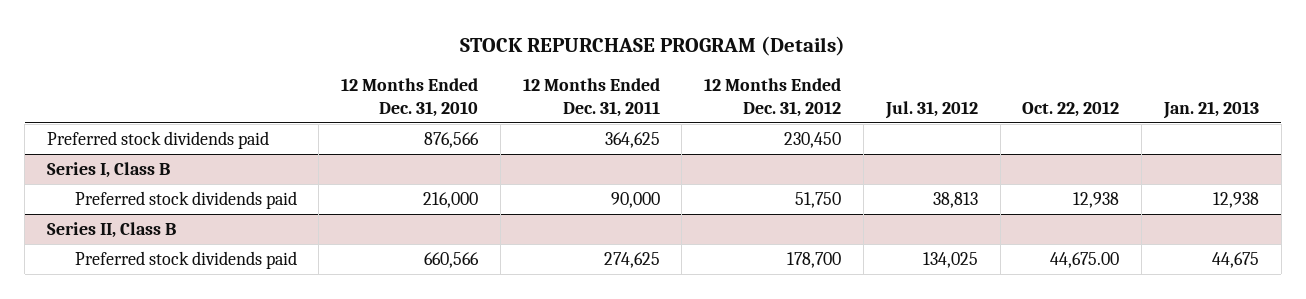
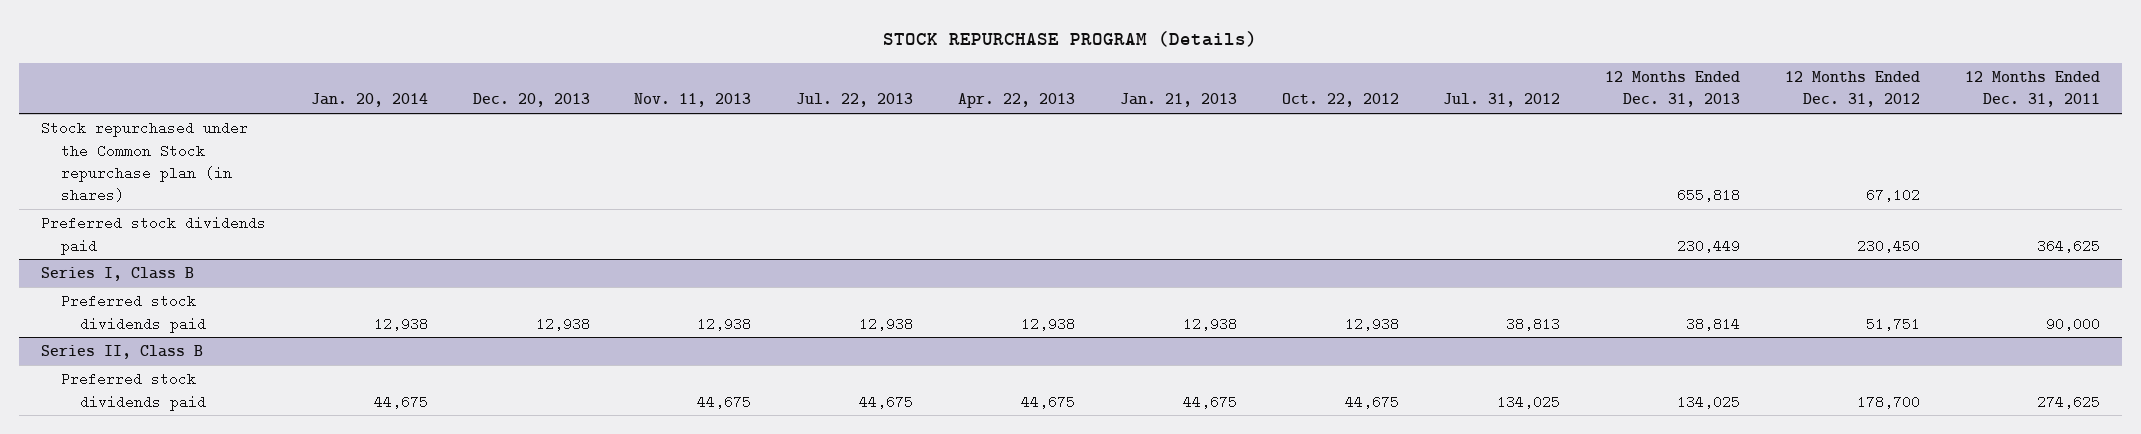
[341,78,479,117] 12 Months Ended Dec. 31, 2010 -> none
none -> [310,93,428,108] Jan. 20, 2014
none -> [472,93,590,108] Dec. 20, 2013
none -> [634,93,752,108] Nov. 11, 2013
none -> [796,93,914,108] Jul. 22, 2013
none -> [957,93,1075,109] Apr. 22, 2013
none -> [1605,71,1741,108] 12 Months Ended Dec. 31, 2013
none -> [41,121,249,202] Stock repurchased under the Common Stock repurchase plan (in shares)
[795,192,842,209] 51,750 -> [1865,316,1920,331] 51,751
[1050,252,1120,269] 44,675.00 -> [1344,394,1399,409] 44,675

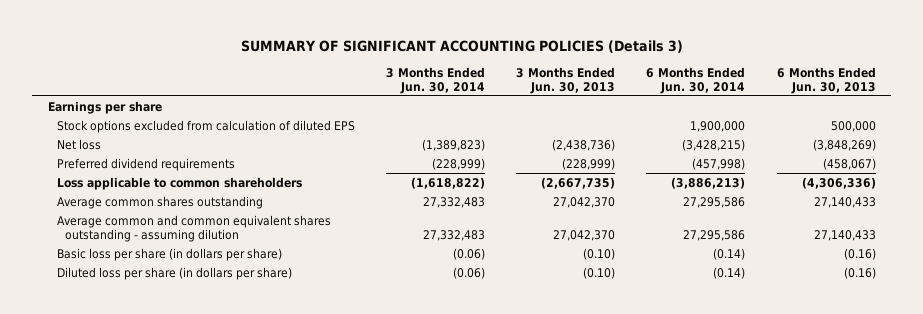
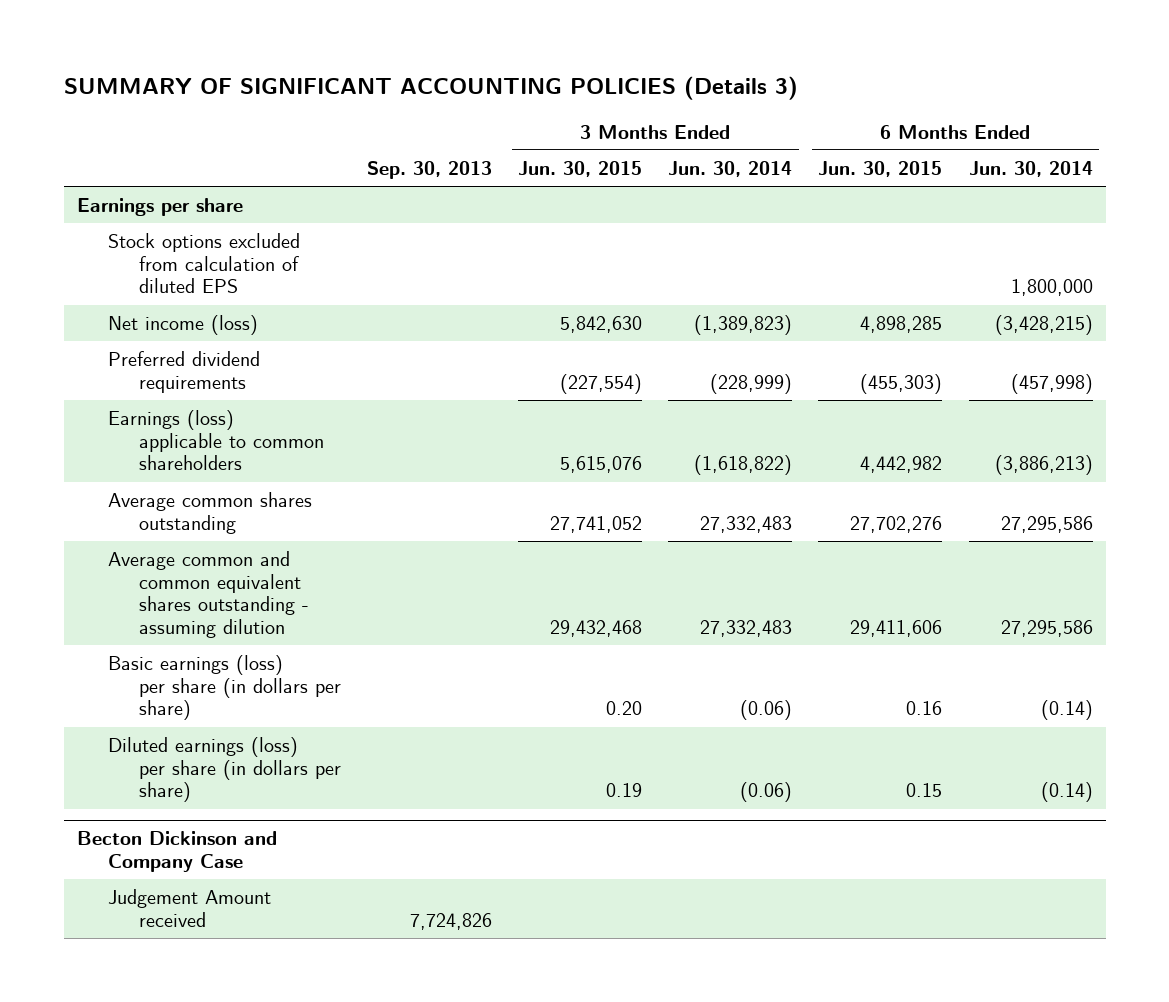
[516,66,616,94] 3 Months Ended Jun. 30, 2013 -> none
[776,66,876,94] 6 Months Ended Jun. 30, 2013 -> none
none -> [367,160,493,179] Sep. 30, 2013
none -> [518,160,643,177] Jun. 30, 2015
none -> [818,160,943,177] Jun. 30, 2015
[690,120,746,132] 1,900,000 -> [1010,279,1093,297] 1,800,000
[56,138,101,150] Net loss -> [108,314,259,335] Net income (loss)
[56,176,302,190] Loss applicable to common shareholders -> [108,409,325,471] Earnings (loss) applicable to common shareholders
[56,247,282,261] Basic loss per share (in dollars per share) -> [108,654,342,721] Basic earnings (loss) per share (in dollars per share)
[56,266,292,280] Diluted loss per share (in dollars per share) -> [108,736,342,803] Diluted earnings (loss) per share (in dollars per share)
none -> [76,831,277,873] Becton Dickinson and Company Case
none -> [108,888,272,927] Judgement Amount received

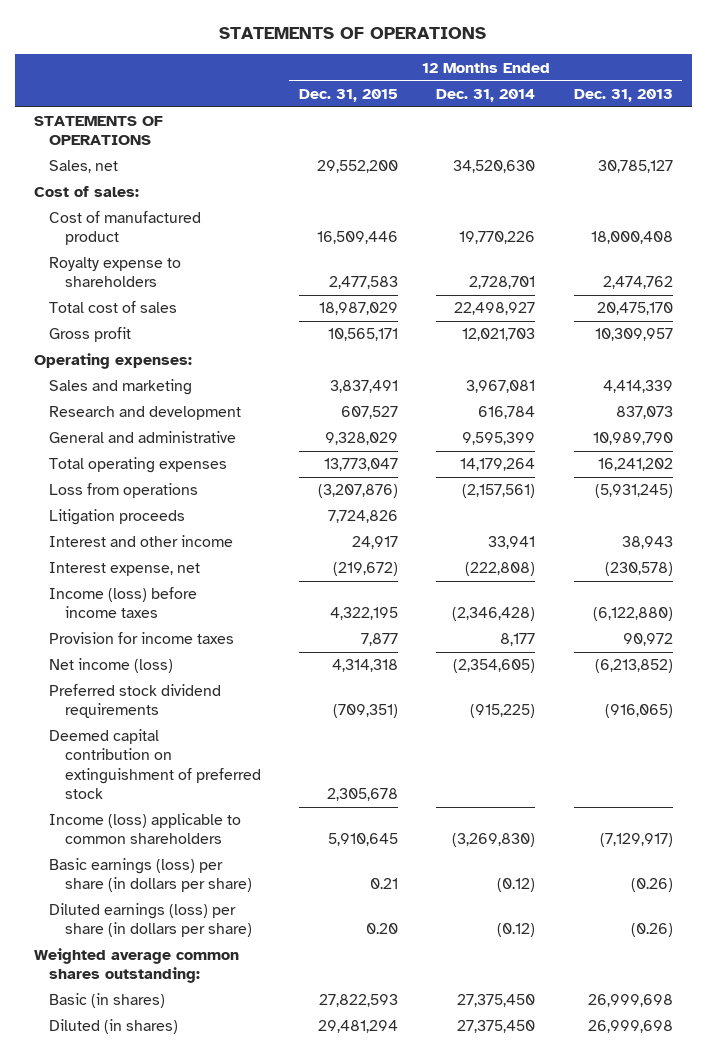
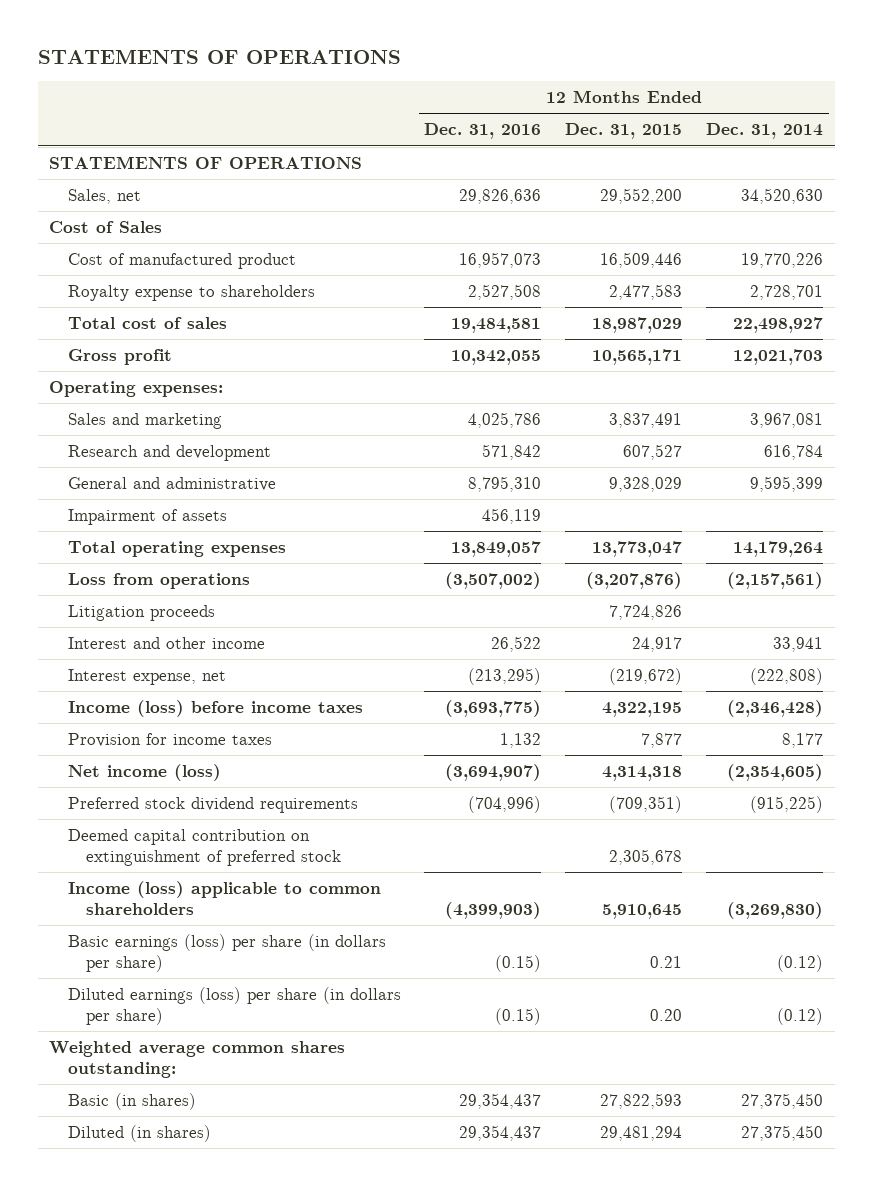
[573,88,673,102] Dec. 31, 2013 -> none
none -> [424,123,542,140] Dec. 31, 2016
[34,186,140,198] Cost of sales: -> [49,221,163,234] Cost of Sales
none -> [67,509,227,526] Impairment of assets

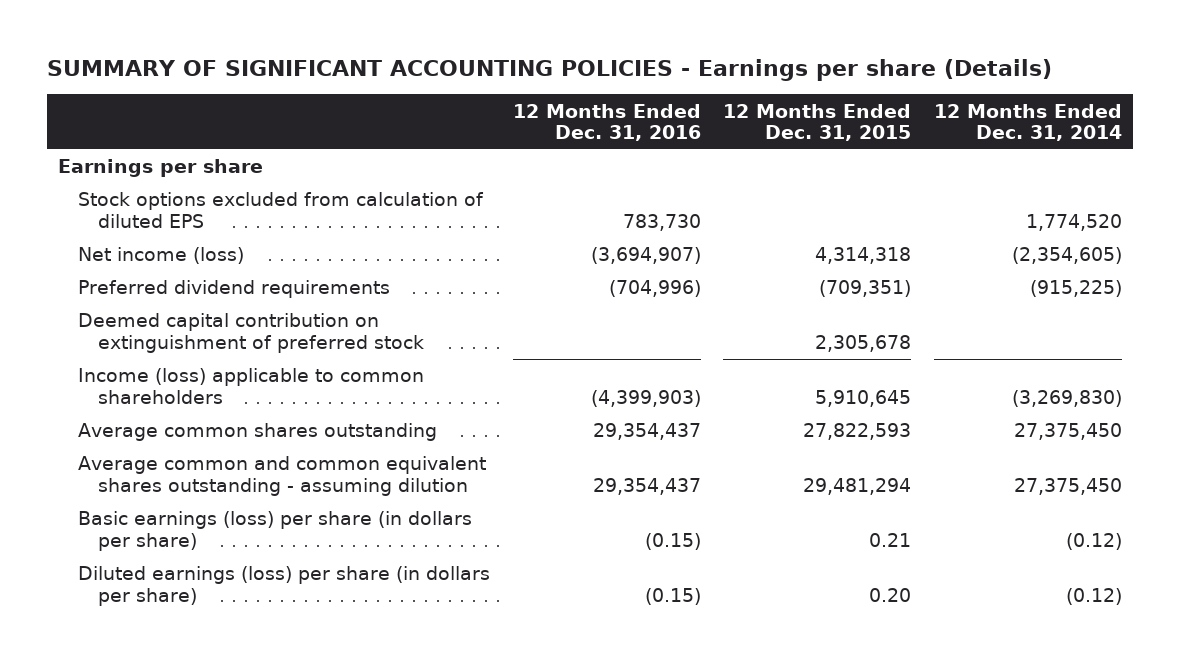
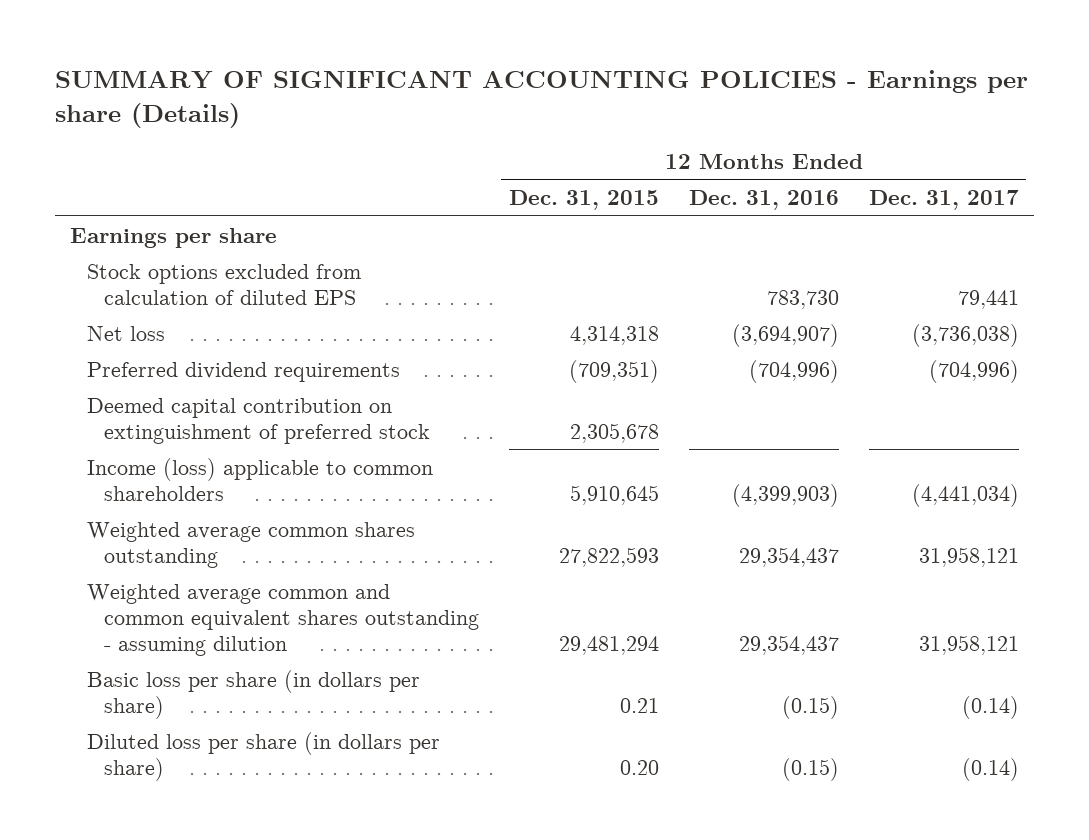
[933,103,1122,142] 12 Months Ended Dec. 31, 2014 -> none
none -> [868,190,1019,211] Dec. 31, 2017
[77,247,244,265] Net income (loss) -> [86,325,165,341] Net loss
[77,423,437,442] Average common shares outstanding -> [86,521,415,568] Weighted average common shares outstanding
[77,456,486,496] Average common and common equivalent shares outstanding - assuming dilution -> [86,583,479,656] Weighted average common and common equivalent shares outstanding - assuming dilution
[77,511,472,551] Basic earnings (loss) per share (in dollars per share) -> [86,669,420,719] Basic loss per share (in dollars per share)
[77,566,490,606] Diluted earnings (loss) per share (in dollars per share) -> [86,731,440,781] Diluted loss per share (in dollars per share)

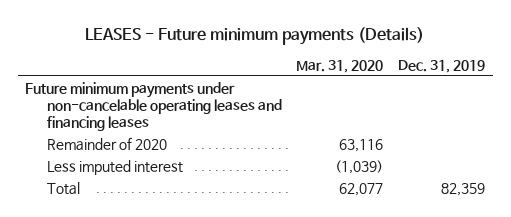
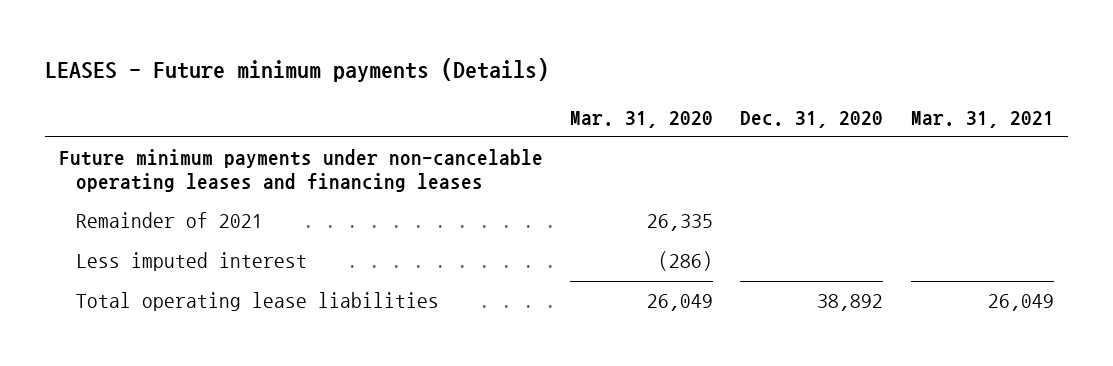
[398,59,486,73] Dec. 31, 2019 -> none
none -> [740,110,884,128] Dec. 31, 2020
none -> [910,110,1054,128] Mar. 31, 2021
[46,136,167,151] Remainder of 2020 -> [76,212,264,229] Remainder of 2021
[339,138,384,152] 63,116 -> [647,214,714,232] 26,335
[335,159,384,174] (1,039) -> [658,251,714,272] (286)
[46,181,80,195] Total -> [76,292,440,312] Total operating lease liabilities
[339,182,384,196] 62,077 -> [647,294,714,312] 26,049

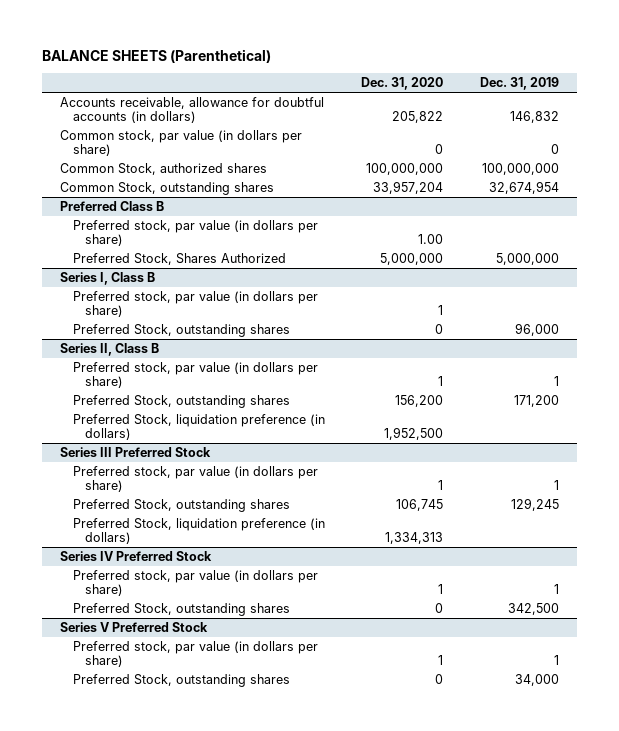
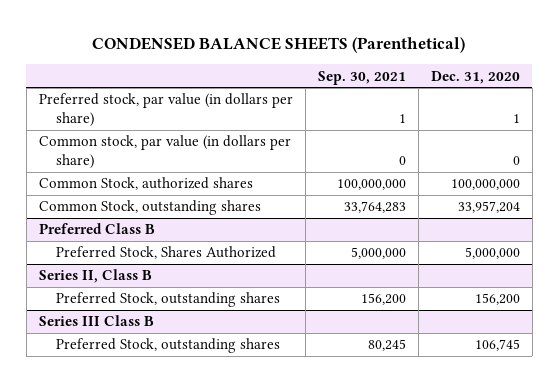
[41,48,271,63] BALANCE SHEETS (Parenthetical) -> [92,37,466,54] CONDENSED BALANCE SHEETS (Parenthetical)
[479,77,559,91] Dec. 31, 2019 -> none
none -> [317,70,406,85] Sep. 30, 2021
[59,97,324,124] Accounts receivable, allowance for doubtful accounts (in dollars) -> none
none -> [38,93,293,127] Preferred stock, par value (in dollars per share)
[72,220,318,247] Preferred stock, par value (in dollars per share) -> none
[59,272,155,286] Series I, Class B -> none
[72,291,318,318] Preferred stock, par value (in dollars per share) -> none
[72,324,290,338] Preferred Stock, outstanding shares -> none
[72,362,318,389] Preferred stock, par value (in dollars per share) -> none
[72,414,325,441] Preferred Stock, liquidation preference (in dollars) -> none
[72,466,318,493] Preferred stock, par value (in dollars per share) -> none
[59,447,211,458] Series III Preferred Stock -> [38,315,154,327] Series III Class B
[72,518,325,545] Preferred Stock, liquidation preference (in dollars) -> none
[59,551,212,562] Series IV Preferred Stock -> none
[72,570,318,597] Preferred stock, par value (in dollars per share) -> none
[72,603,290,617] Preferred Stock, outstanding shares -> none
[59,622,208,633] Series V Preferred Stock -> none
[72,641,318,668] Preferred stock, par value (in dollars per share) -> none
[72,674,290,688] Preferred Stock, outstanding shares -> none

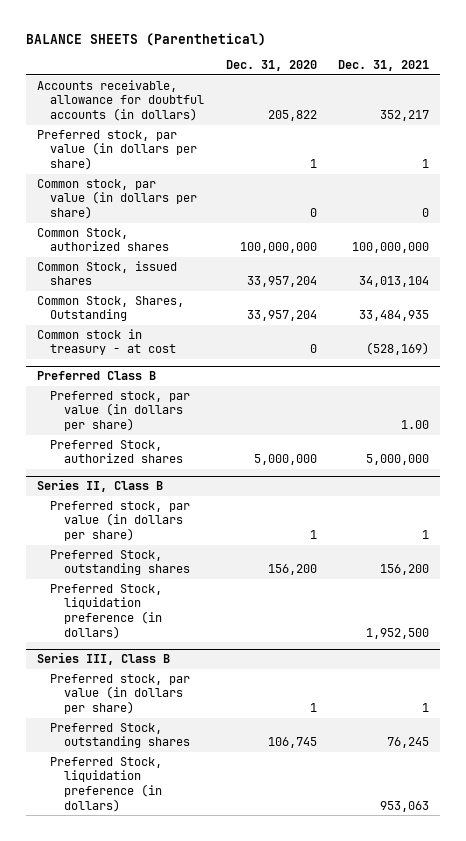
[92,37,466,54] CONDENSED BALANCE SHEETS (Parenthetical) -> [26,32,267,46] BALANCE SHEETS (Parenthetical)
[317,70,406,85] Sep. 30, 2021 -> none
none -> [337,60,429,72] Dec. 31, 2021
none -> [36,79,205,122] Accounts receivable, allowance for doubtful accounts (in dollars)
none -> [36,260,177,286] Common Stock, issued shares
[38,200,261,216] Common Stock, outstanding shares -> [36,295,184,322] Common Stock, Shares, Outstanding
none -> [36,328,177,356] Common stock in treasury - at cost
none -> [50,390,191,432] Preferred stock, par value (in dollars per share)
[56,246,277,260] Preferred Stock, Shares Authorized -> [50,439,183,464] Preferred Stock, authorized shares
none -> [50,500,191,542] Preferred stock, par value (in dollars per share)
none -> [50,583,163,639] Preferred Stock, liquidation preference (in dollars)
[38,315,154,327] Series III Class B -> [36,652,170,666] Series III, Class B
none -> [50,673,191,715] Preferred stock, par value (in dollars per share)
none -> [50,756,163,812] Preferred Stock, liquidation preference (in dollars)

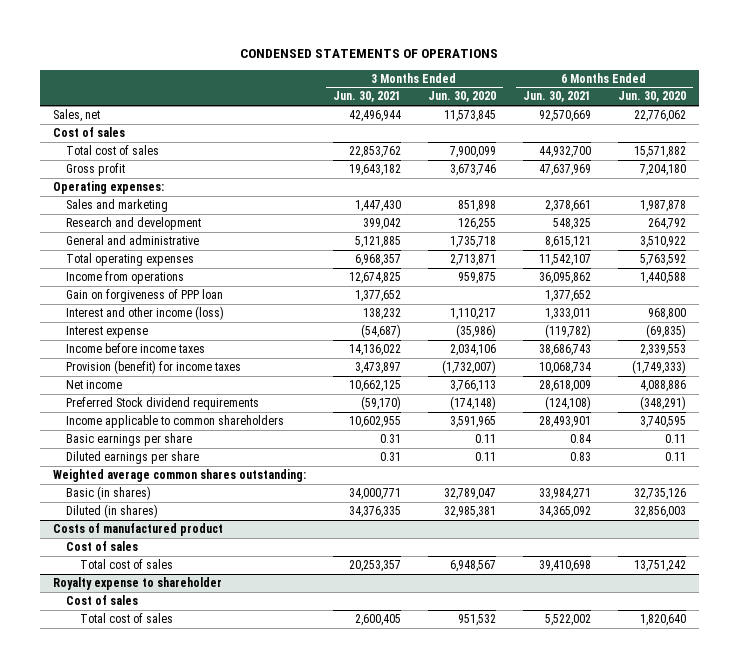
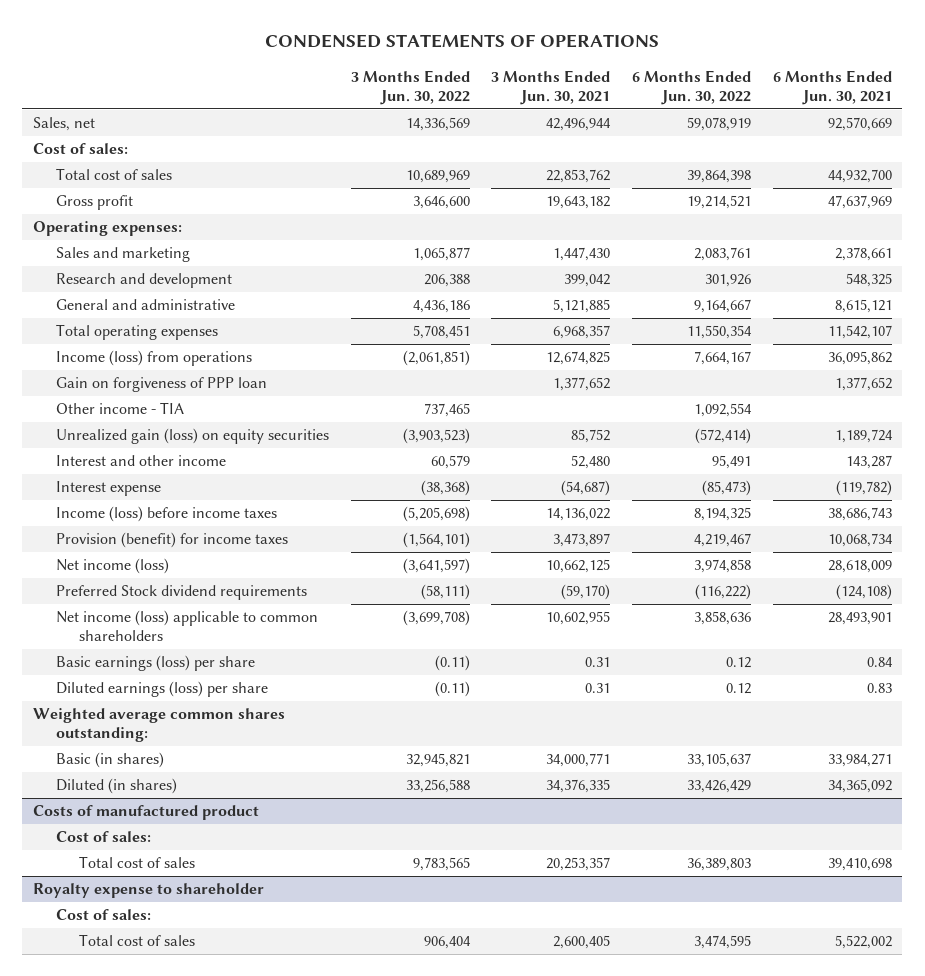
[427,91,496,103] Jun. 30, 2020 -> none
[617,91,686,103] Jun. 30, 2020 -> none
none -> [350,70,470,105] 3 Months Ended Jun. 30, 2022
none -> [631,70,751,105] 6 Months Ended Jun. 30, 2022
[53,127,126,138] Cost of sales -> [33,143,129,155] Cost of sales:
[66,271,185,285] Income from operations -> [55,350,252,367] Income (loss) from operations
none -> [55,402,184,415] Other income - TIA
none -> [55,428,329,445] Unrealized gain (loss) on equity securities
[66,306,225,321] Interest and other income (loss) -> [55,455,226,467] Interest and other income
[363,308,402,321] 138,232 -> [571,455,611,470] 52,480
[544,308,591,321] 1,333,011 -> [845,455,892,470] 143,287
[66,343,206,354] Income before income taxes -> [55,506,277,523] Income (loss) before income taxes
[66,380,123,390] Net income -> [55,558,169,575] Net income (loss)
[66,415,285,429] Income applicable to common shareholders -> [55,610,318,642] Net income (loss) applicable to common shareholders
[66,433,193,447] Basic earnings per share -> [55,655,255,672] Basic earnings (loss) per share
[66,451,200,465] Diluted earnings per share -> [55,681,268,698] Diluted earnings (loss) per share
[66,541,139,552] Cost of sales -> [55,831,151,843] Cost of sales:
[66,595,139,606] Cost of sales -> [55,909,151,921] Cost of sales:

